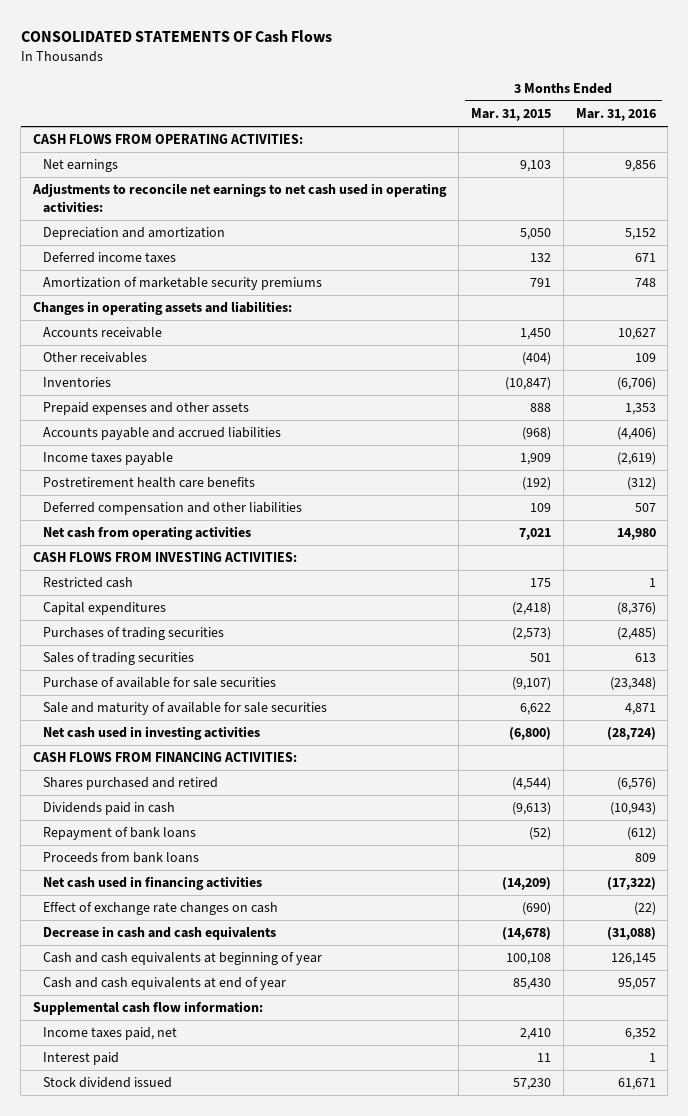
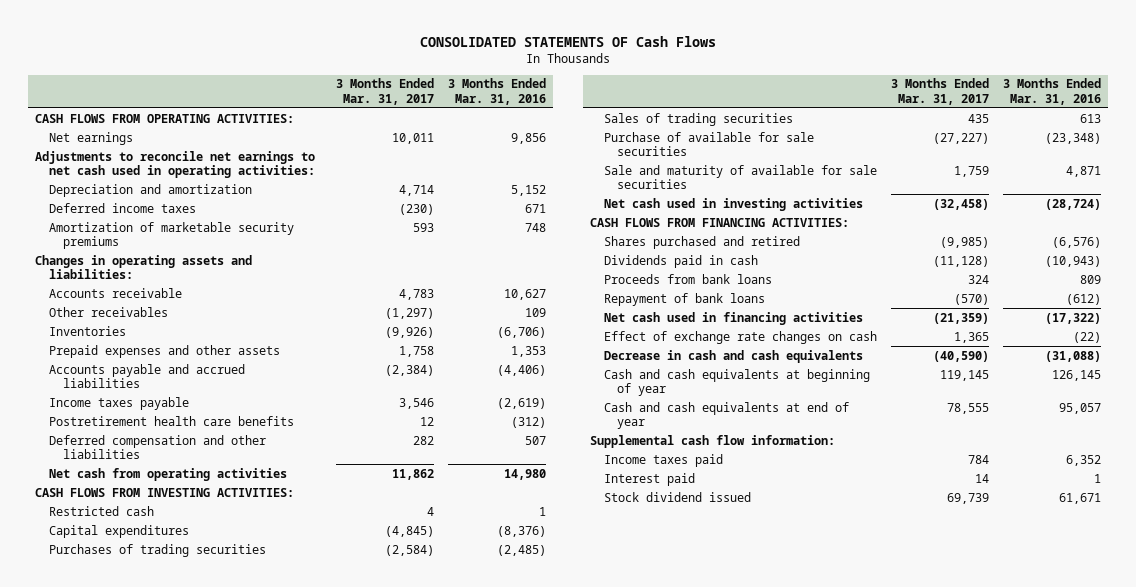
[470,108,551,122] Mar. 31, 2015 -> none
none -> [335,78,434,105] 3 Months Ended Mar. 31, 2017
[43,827,197,841] Repayment of bank loans -> [603,292,765,306] Repayment of bank loans
[43,1027,178,1041] Income taxes paid, net -> [603,453,723,467] Income taxes paid

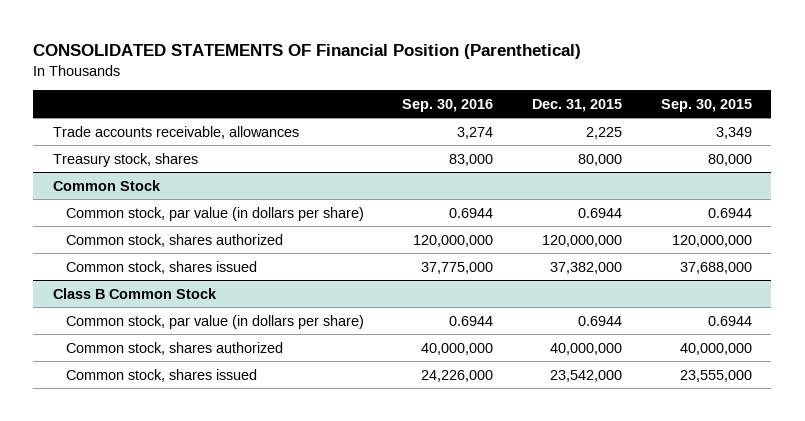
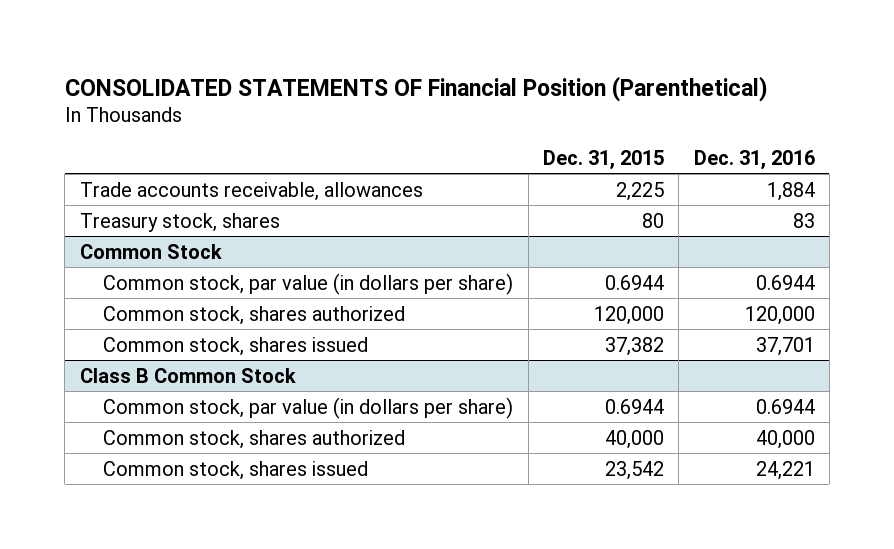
[402,98,494,112] Sep. 30, 2016 -> none
[661,98,753,112] Sep. 30, 2015 -> none
none -> [693,149,815,170] Dec. 31, 2016
[578,153,623,166] 80,000 -> [641,212,664,228] 80
[542,234,623,247] 120,000,000 -> [593,305,664,325] 120,000
[550,261,623,274] 37,382,000 -> [604,336,664,356] 37,382
[550,342,623,355] 40,000,000 -> [604,429,664,449] 40,000
[550,369,623,382] 23,542,000 -> [604,460,664,480] 23,542

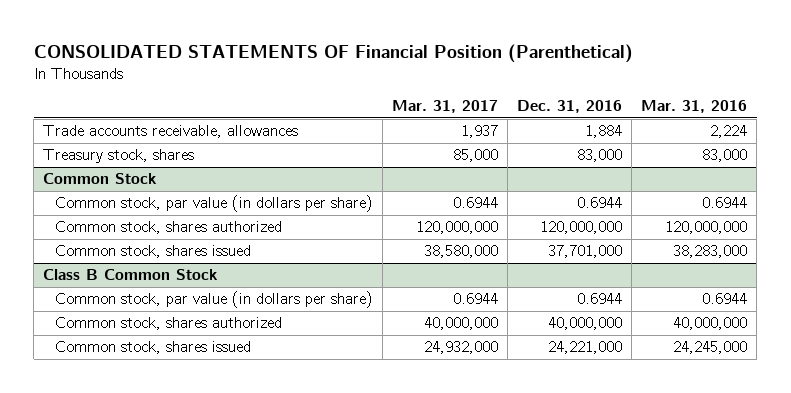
[542,149,664,170] Dec. 31, 2015 -> none
none -> [392,100,499,114] Mar. 31, 2017
none -> [641,100,748,114] Mar. 31, 2016
[792,212,815,228] 83 -> [577,149,623,163] 83,000
[744,305,815,325] 120,000 -> [540,221,623,235] 120,000,000
[755,336,815,356] 37,701 -> [548,245,623,259] 37,701,000
[755,429,815,449] 40,000 -> [548,317,623,331] 40,000,000
[755,460,815,480] 24,221 -> [548,341,623,355] 24,221,000

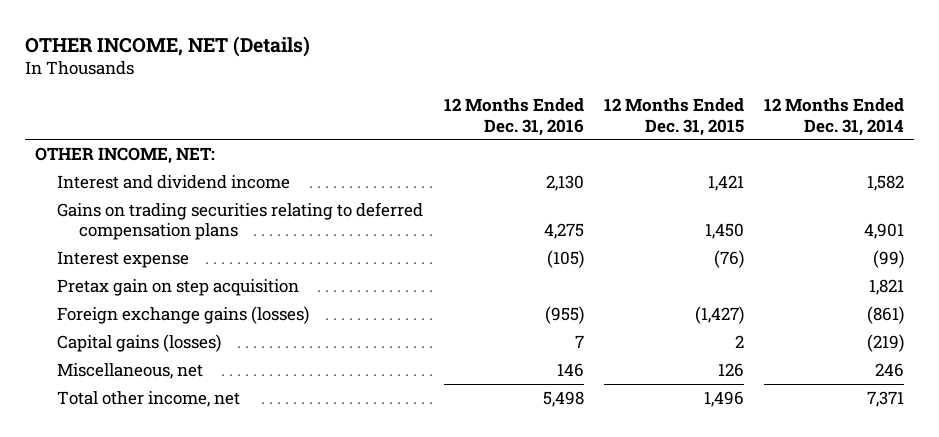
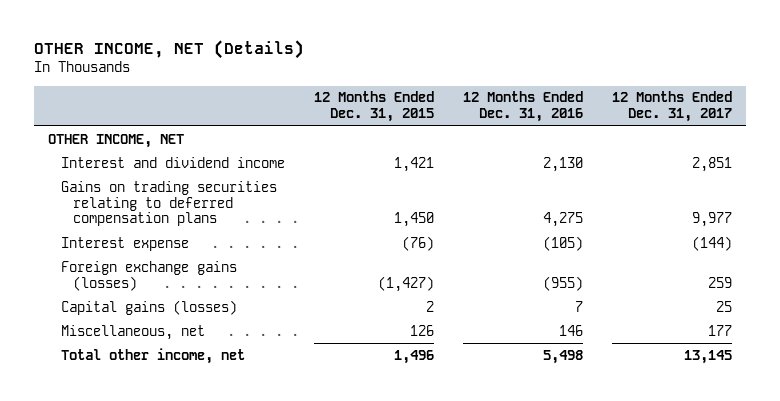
[763,98,904,136] 12 Months Ended Dec. 31, 2014 -> none
none -> [611,91,732,123] 12 Months Ended Dec. 31, 2017
[35,147,216,165] OTHER INCOME, NET: -> [48,133,185,148] OTHER INCOME, NET
[57,279,300,297] Pretax gain on step acquisition -> none

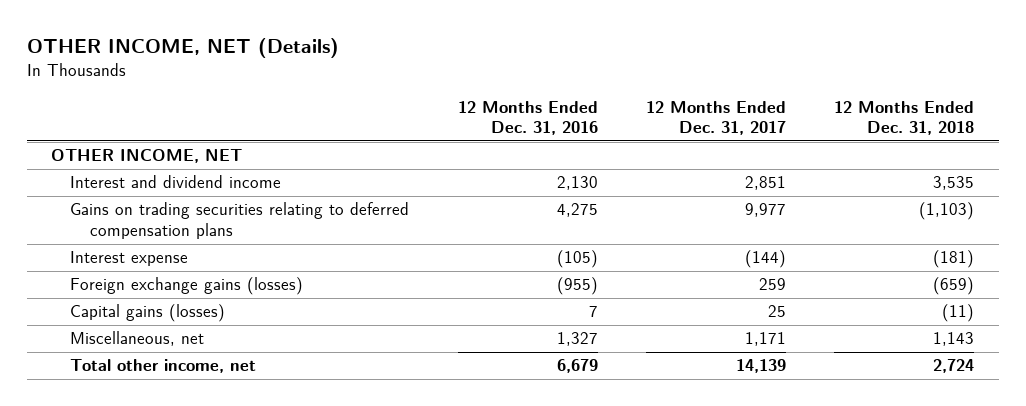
[313,91,434,123] 12 Months Ended Dec. 31, 2015 -> none
none -> [834,100,975,136] 12 Months Ended Dec. 31, 2018
[558,324,583,336] 146 -> [556,332,598,347] 1,327
[707,324,732,336] 177 -> [745,332,787,347] 1,171
[542,349,583,364] 5,498 -> [556,359,598,374] 6,679
[683,349,732,364] 13,145 -> [736,359,787,374] 14,139

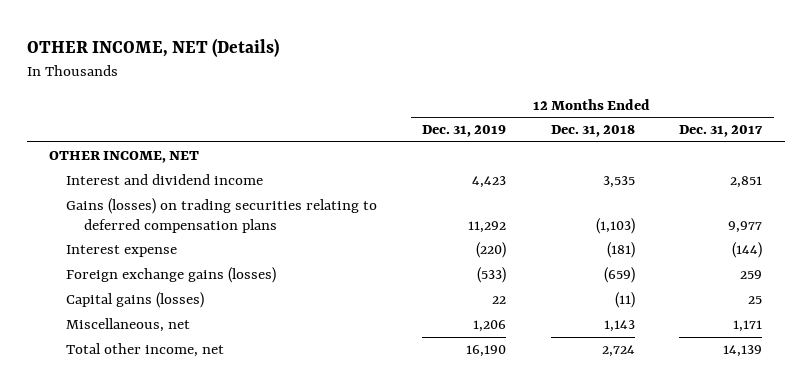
[457,100,598,136] 12 Months Ended Dec. 31, 2016 -> none
none -> [422,125,507,138] Dec. 31, 2019
[70,202,410,240] Gains on trading securities relating to deferred compensation plans -> [66,198,378,233] Gains (losses) on trading securities relating to deferred compensation plans

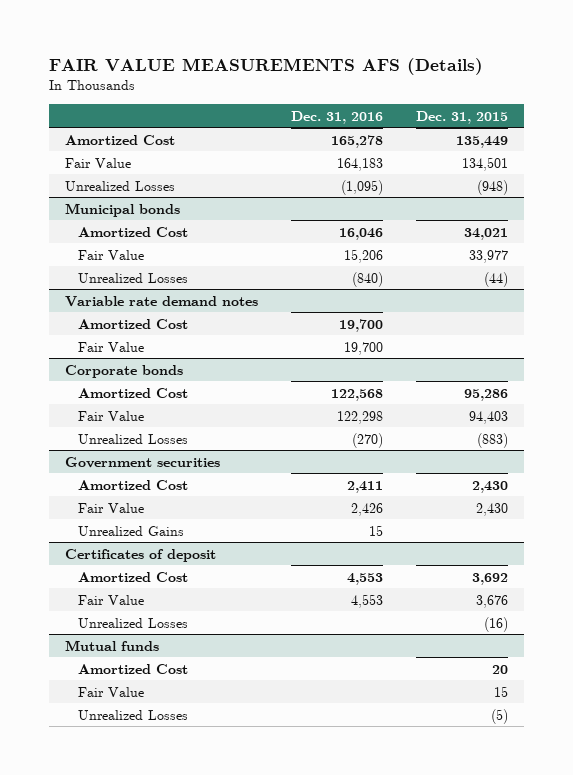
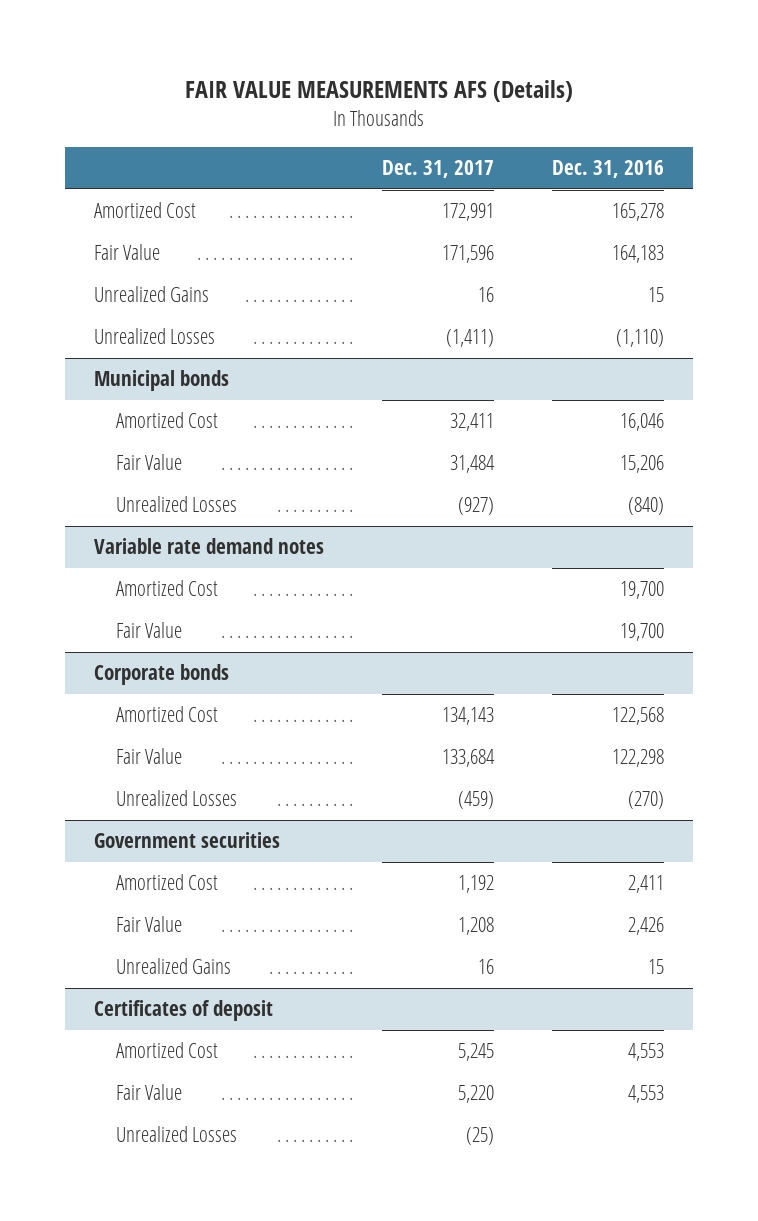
[415,110,508,124] Dec. 31, 2015 -> none
none -> [382,160,495,179] Dec. 31, 2017
none -> [94,286,210,303] Unrealized Gains
[340,179,383,195] (1,095) -> [615,329,664,348] (1,110)
[65,639,160,651] Mutual funds -> none
[78,663,189,674] Amortized Cost -> none
[78,686,145,697] Fair Value -> none
[78,709,189,720] Unrealized Losses -> none

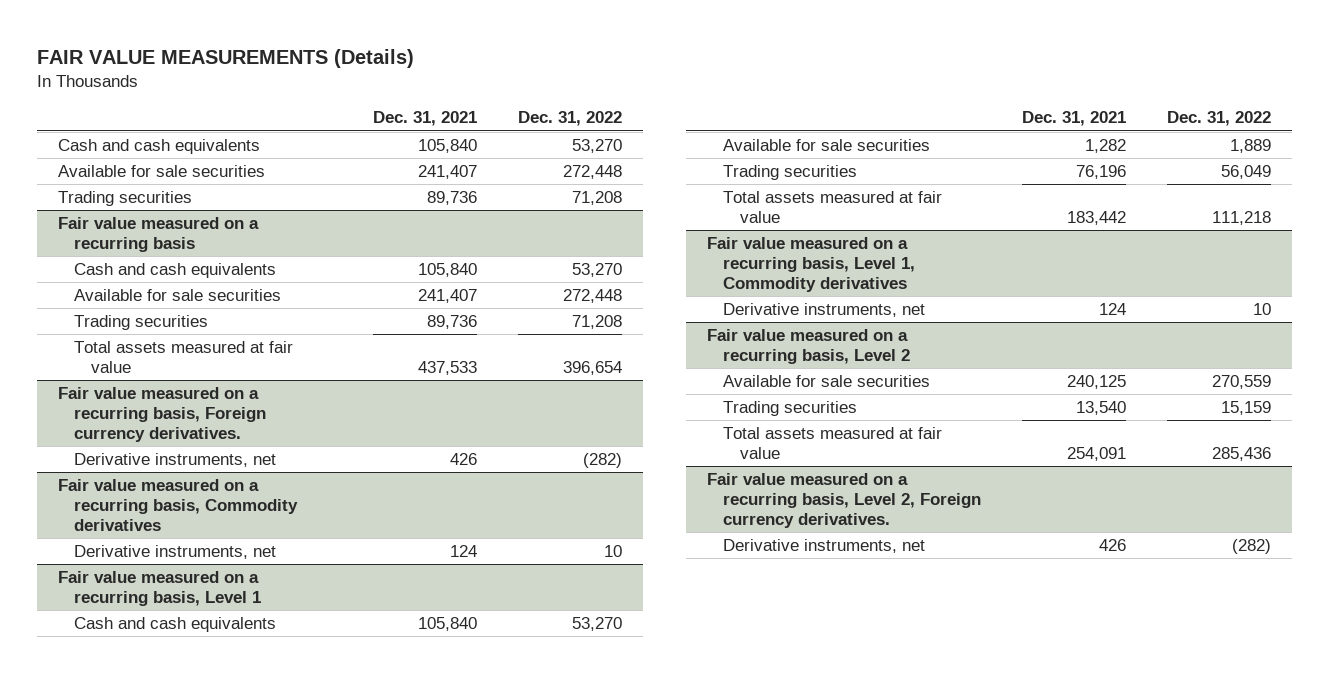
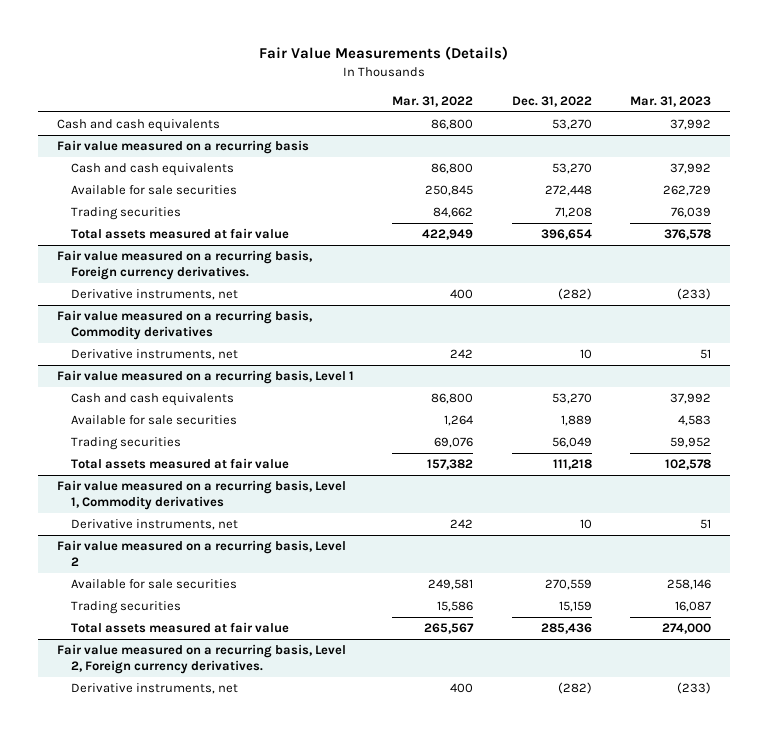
[37,49,415,69] FAIR VALUE MEASUREMENTS (Details) -> [258,46,508,61] Fair Value Measurements (Details)
[373,111,478,127] Dec. 31, 2021 -> none
none -> [392,95,474,107] Mar. 31, 2022
none -> [629,95,711,107] Mar. 31, 2023
[57,164,265,177] Available for sale securities -> none
[57,190,192,206] Trading securities -> none

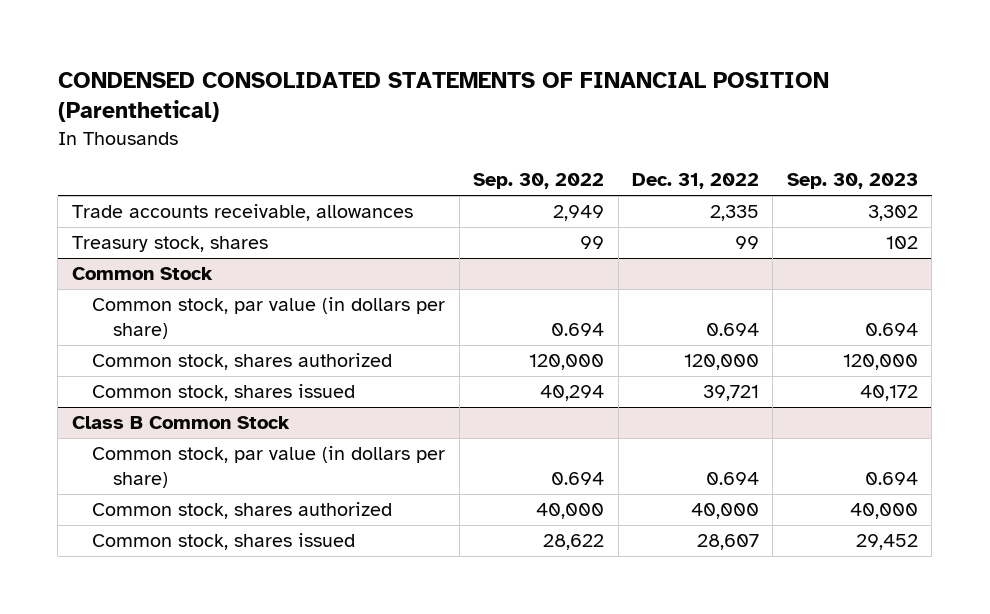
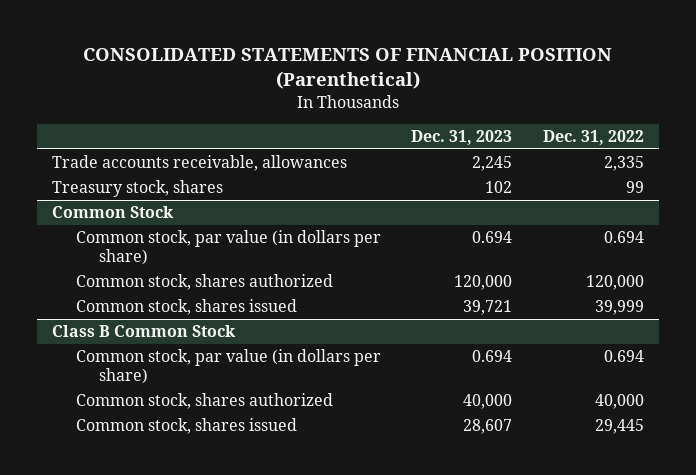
[57,71,829,123] CONDENSED CONSOLIDATED STATEMENTS OF FINANCIAL POSITION (Parenthetical) -> [82,48,612,90] CONSOLIDATED STATEMENTS OF FINANCIAL POSITION (Parenthetical)
[473,173,605,190] Sep. 30, 2022 -> none
[786,173,918,190] Sep. 30, 2023 -> none
none -> [411,129,513,145] Dec. 31, 2023
[702,385,759,402] 39,721 -> [594,300,644,316] 39,999
[696,534,759,551] 28,607 -> [594,419,644,435] 29,445

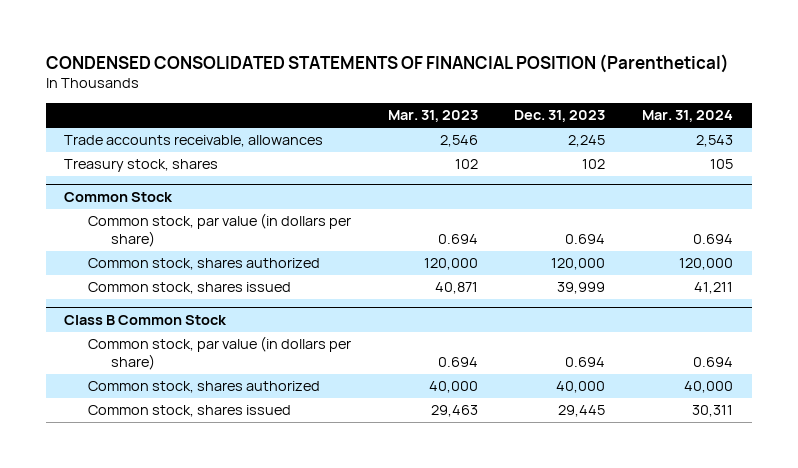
[82,48,612,90] CONSOLIDATED STATEMENTS OF FINANCIAL POSITION (Parenthetical) -> [46,53,730,73] CONDENSED CONSOLIDATED STATEMENTS OF FINANCIAL POSITION (Parenthetical)
[542,129,644,145] Dec. 31, 2022 -> none
none -> [387,110,478,123] Mar. 31, 2023
none -> [642,110,734,123] Mar. 31, 2024
[463,300,513,316] 39,721 -> [557,282,606,295] 39,999
[463,419,513,435] 28,607 -> [558,405,606,418] 29,445

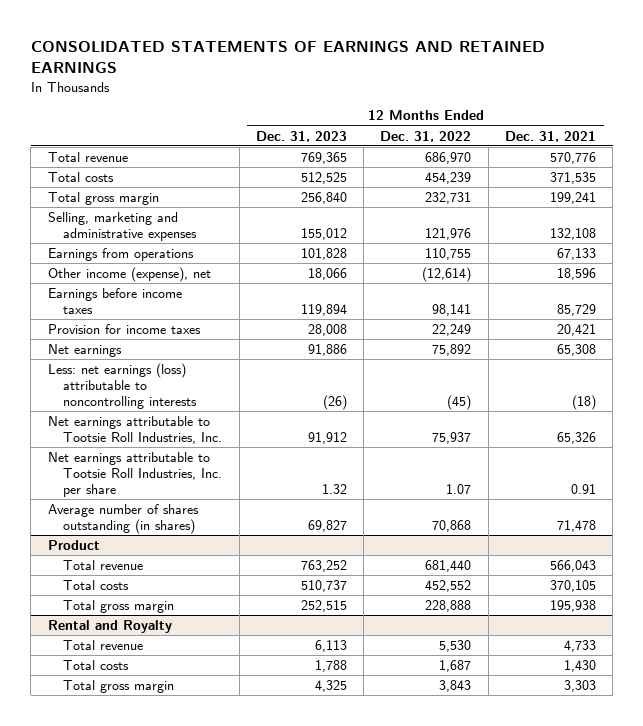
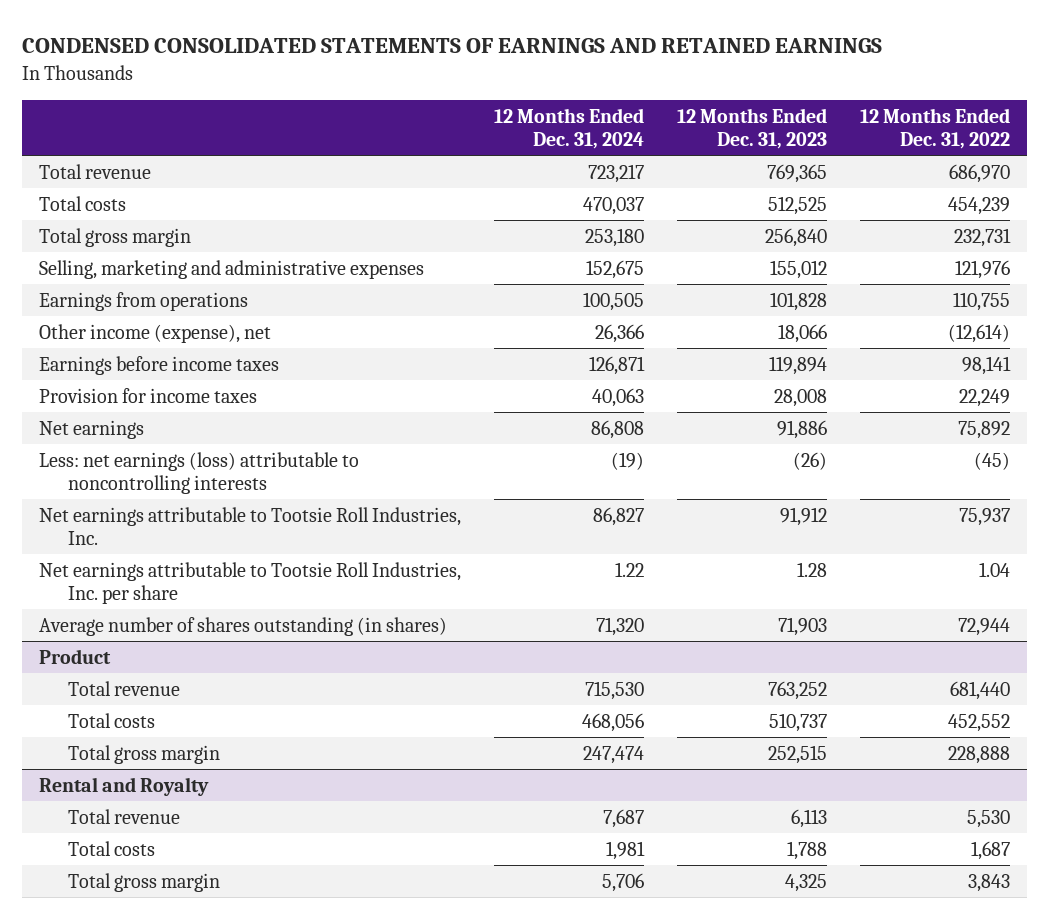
[30,41,545,74] CONSOLIDATED STATEMENTS OF EARNINGS AND RETAINED EARNINGS -> [21,38,882,54] CONDENSED CONSOLIDATED STATEMENTS OF EARNINGS AND RETAINED EARNINGS
[504,130,596,142] Dec. 31, 2021 -> none
none -> [493,107,644,150] 12 Months Ended Dec. 31, 2024
[321,483,347,494] 1.32 -> [797,561,828,577] 1.28
[446,483,472,494] 1.07 -> [979,561,1011,577] 1.04
[307,519,347,532] 69,827 -> [778,616,828,636] 71,903
[432,519,472,532] 70,868 -> [958,617,1011,636] 72,944

